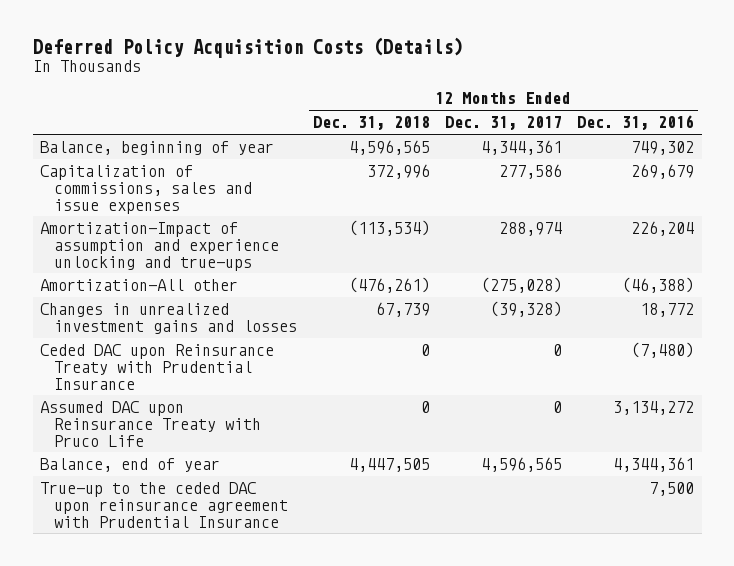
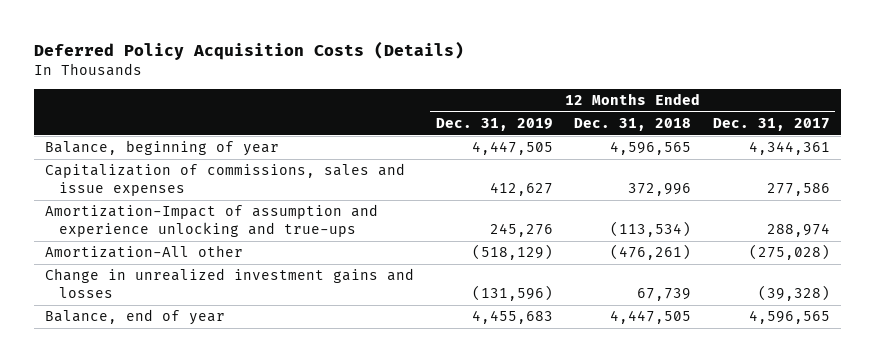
[577,115,695,131] Dec. 31, 2016 -> none
none -> [435,117,553,131] Dec. 31, 2019
[40,344,275,390] Ceded DAC upon Reinsurance Treaty with Prudential Insurance -> none
[40,401,262,447] Assumed DAC upon Reinsurance Treaty with Pruco Life -> none
[40,303,298,334] Changes in unrealized investment gains and losses -> [45,268,415,298] Change in unrealized investment gains and losses
[40,482,289,528] True-up to the ceded DAC upon reinsurance agreement with Prudential Insurance -> none

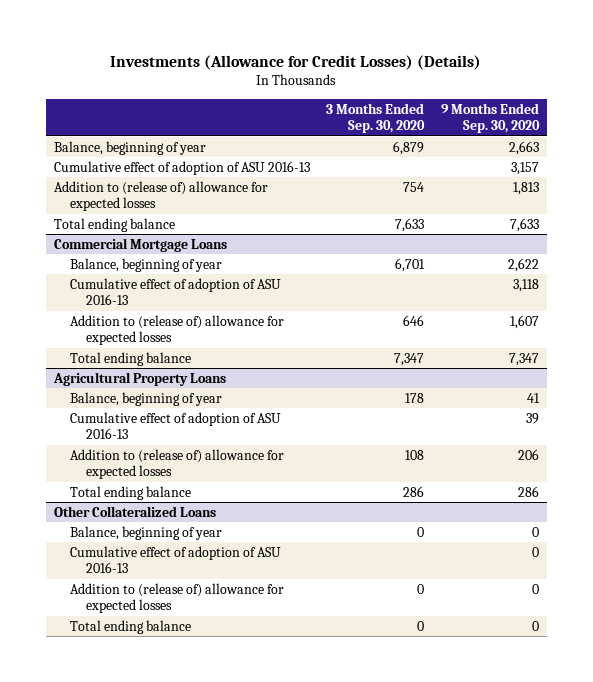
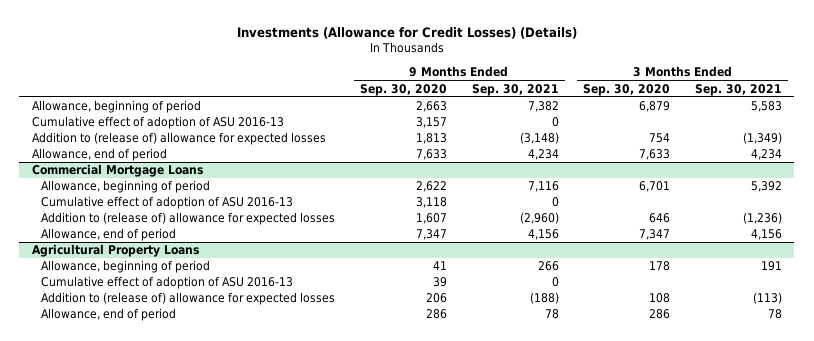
none -> [471,83,559,96] Sep. 30, 2021
none -> [695,83,783,96] Sep. 30, 2021
[54,140,207,155] Balance, beginning of year -> [31,100,201,114] Allowance, beginning of period
[54,217,176,232] Total ending balance -> [31,148,167,162] Allowance, end of period
[70,257,223,272] Balance, beginning of year -> [41,180,211,194] Allowance, beginning of period
[70,351,192,366] Total ending balance -> [41,228,177,242] Allowance, end of period
[70,391,223,406] Balance, beginning of year -> [41,260,211,274] Allowance, beginning of period
[54,505,217,517] Other Collateralized Loans -> none
[70,525,223,540] Balance, beginning of year -> none
[70,545,282,574] Cumulative effect of adoption of ASU 2016-13 -> none
[70,582,285,614] Addition to (release of) allowance for expected losses -> none
[70,619,192,634] Total ending balance -> none
[70,485,192,500] Total ending balance -> [41,308,177,322] Allowance, end of period

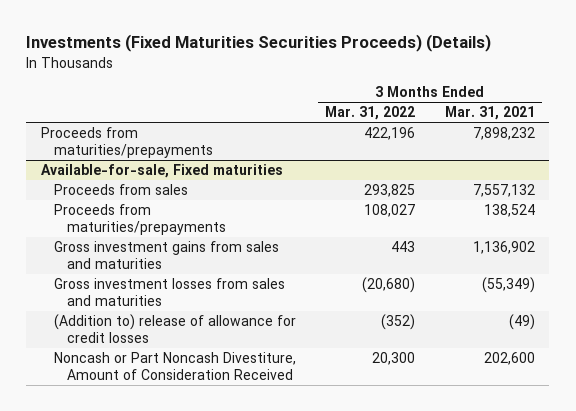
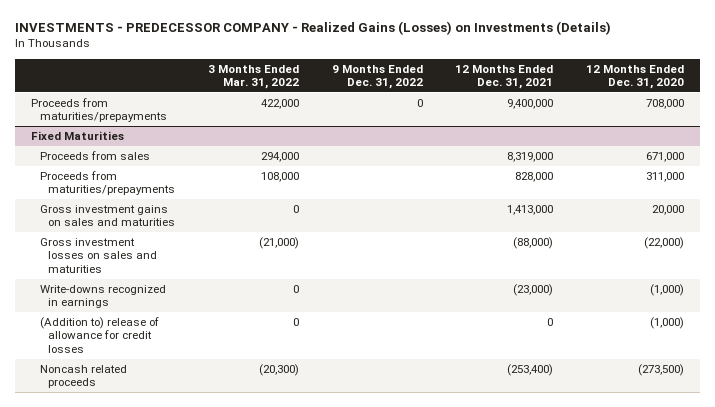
[26,34,492,53] Investments (Fixed Maturities Securities Proceeds) (Details) -> [14,21,611,36] INVESTMENTS - PREDECESSOR COMPANY - Realized Gains (Losses) on Investments (Details)
[444,106,535,121] Mar. 31, 2021 -> none
none -> [331,64,423,90] 9 Months Ended Dec. 31, 2022
none -> [455,64,554,90] 12 Months Ended Dec. 31, 2021
none -> [586,64,685,90] 12 Months Ended Dec. 31, 2020
[40,164,283,179] Available-for-sale, Fixed maturities -> none
[54,352,297,381] Noncash or Part Noncash Divestiture, Amount of Consideration Received -> none
[364,127,416,141] 422,196 -> [260,98,299,109] 422,000
none -> [30,130,124,140] Fixed Maturities
[364,184,416,198] 293,825 -> [260,151,299,162] 294,000
[364,204,416,218] 108,027 -> [260,171,299,182] 108,000
[54,241,280,270] Gross investment gains from sales and maturities -> [39,204,176,227] Gross investment gains on sales and maturities
[391,241,416,253] 443 -> [292,204,299,213] 0
[54,278,286,307] Gross investment losses from sales and maturities -> [39,237,158,273] Gross investment losses on sales and maturities
[362,277,416,294] (20,680) -> [258,236,299,249] (21,000)
none -> [39,284,166,309] Write-downs recognized in earnings
[381,314,416,331] (352) -> [292,317,299,326] 0
none -> [39,364,127,389] Noncash related proceeds

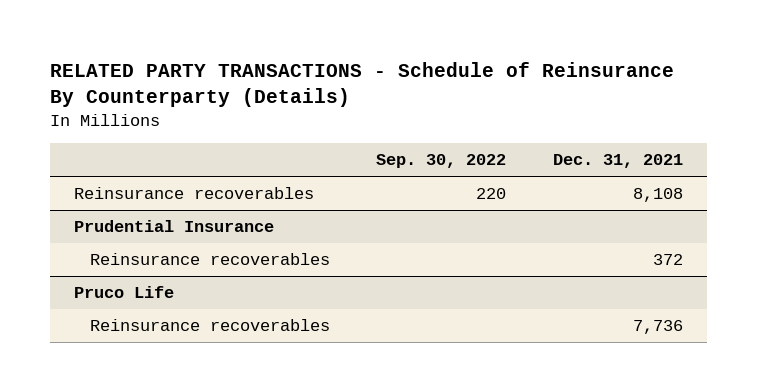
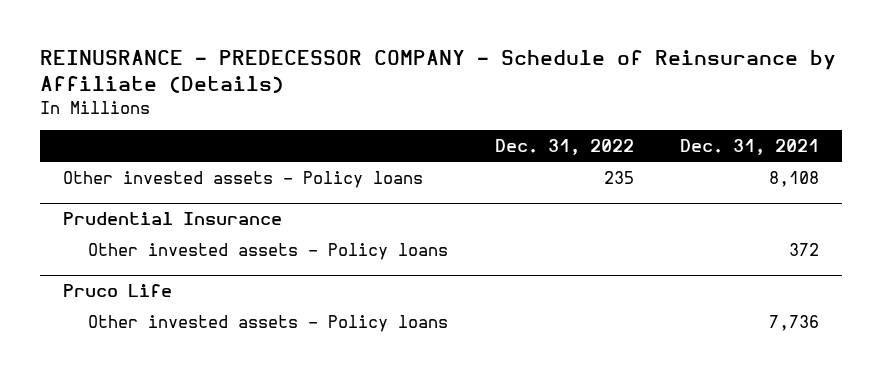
[50,61,675,108] RELATED PARTY TRANSACTIONS - Schedule of Reinsurance By Counterparty (Details) -> [39,50,836,94] REINUSRANCE - PREDECESSOR COMPANY - Schedule of Reinsurance by Affiliate (Details)
[376,154,507,169] Sep. 30, 2022 -> none
none -> [494,139,634,156] Dec. 31, 2022
[73,187,314,200] Reinsurance recoverables -> [62,170,423,188] Other invested assets - Policy loans
[89,253,330,266] Reinsurance recoverables -> [88,242,449,260] Other invested assets - Policy loans
[89,319,330,332] Reinsurance recoverables -> [88,314,449,332] Other invested assets - Policy loans

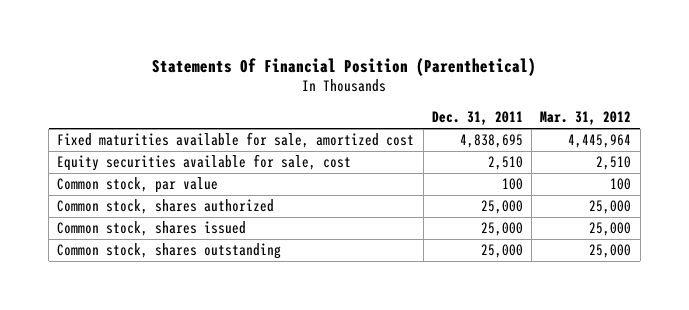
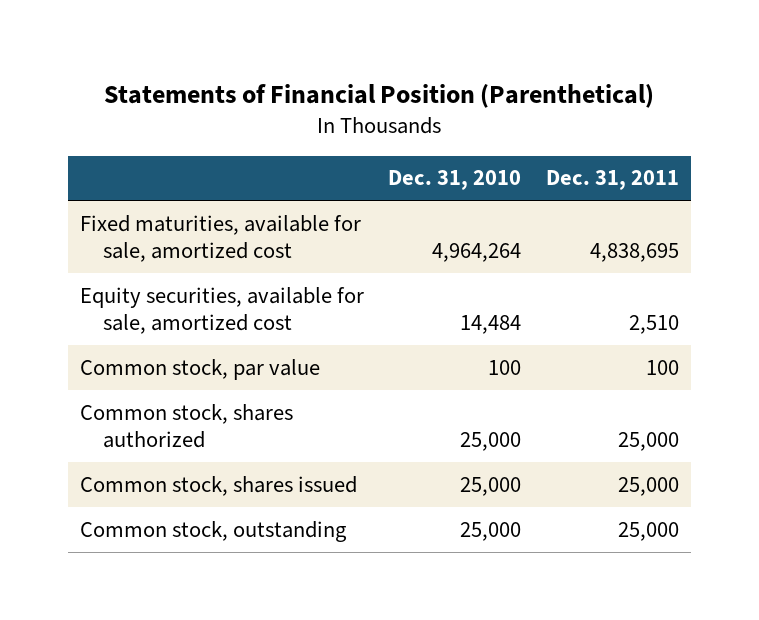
[152,57,537,76] Statements Of Financial Position (Parenthetical) -> [104,83,655,108] Statements of Financial Position (Parenthetical)
[540,111,632,126] Mar. 31, 2012 -> none
none -> [388,170,522,191] Dec. 31, 2010
[57,132,415,149] Fixed maturities available for sale, amortized cost -> [79,214,361,262] Fixed maturities, available for sale, amortized cost
[57,154,352,172] Equity securities available for sale, cost -> [79,286,364,334] Equity securities, available for sale, amortized cost
[57,243,282,260] Common stock, shares outstanding -> [79,520,347,542] Common stock, outstanding

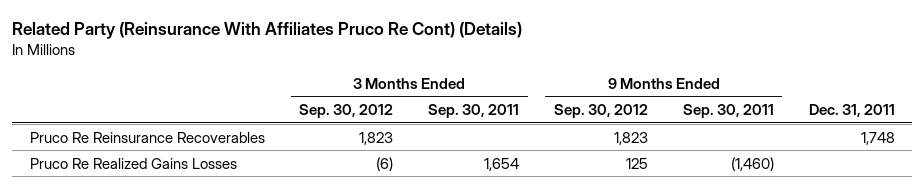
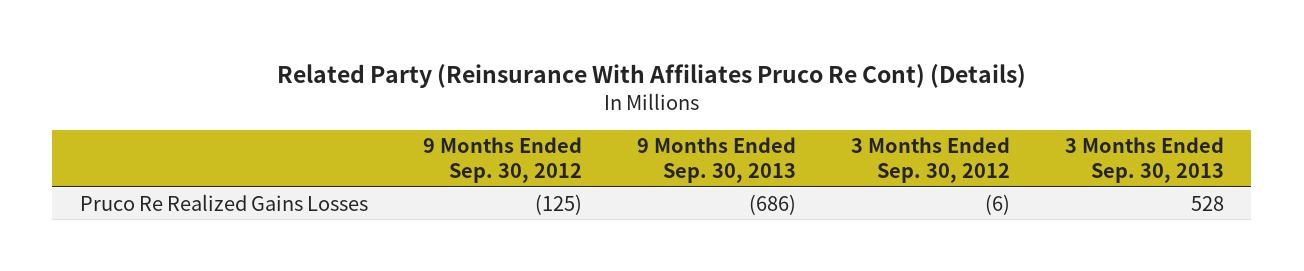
[428,104,520,119] Sep. 30, 2011 -> none
[682,104,774,119] Sep. 30, 2011 -> none
[808,104,895,118] Dec. 31, 2011 -> none
none -> [636,137,796,184] 9 Months Ended Sep. 30, 2013
none -> [1064,137,1224,184] 3 Months Ended Sep. 30, 2013
[29,131,265,143] Pruco Re Reinsurance Recoverables -> none
[625,157,648,169] 125 -> [534,193,582,215] (125)

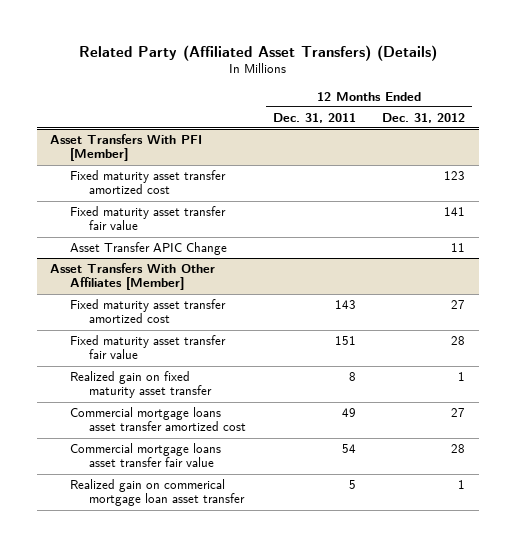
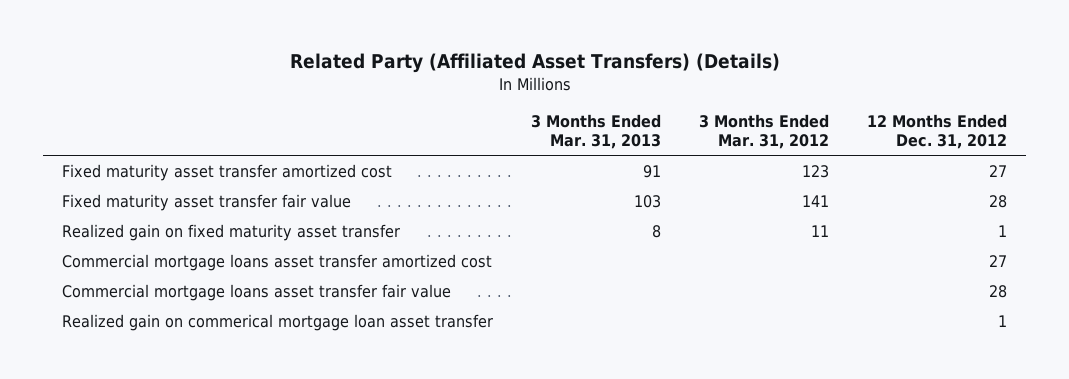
[272,112,356,123] Dec. 31, 2011 -> none
none -> [531,113,662,150] 3 Months Ended Mar. 31, 2013
none -> [699,113,830,150] 3 Months Ended Mar. 31, 2012
[50,133,203,162] Asset Transfers With PFI [Member] -> none
[69,169,226,195] Fixed maturity asset transfer amortized cost -> none
[69,205,226,231] Fixed maturity asset transfer fair value -> none
[69,241,227,255] Asset Transfer APIC Change -> none
[50,262,216,291] Asset Transfers With Other Affiliates [Member] -> none

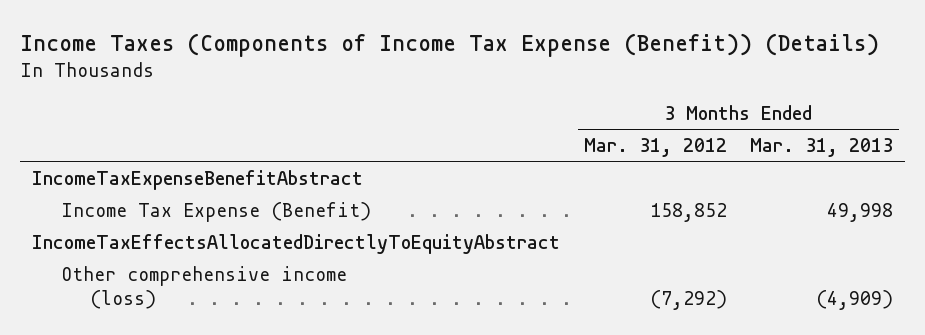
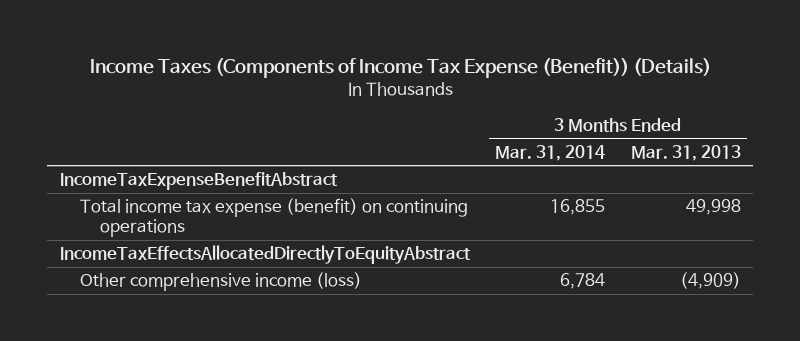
[583,137,727,157] Mar. 31, 2012 -> none
none -> [495,145,606,162] Mar. 31, 2014
[60,201,371,222] Income Tax Expense (Benefit) -> [80,198,469,238] Total income tax expense (benefit) on continuing operations

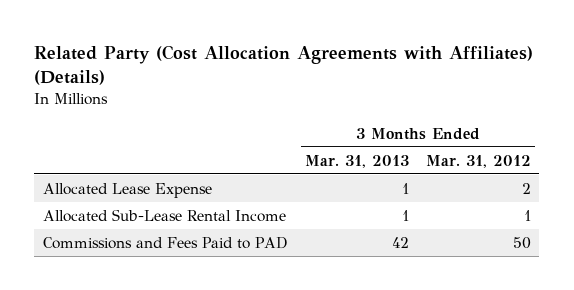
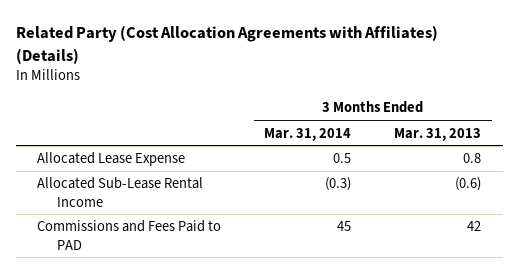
[425,154,531,168] Mar. 31, 2012 -> none
none -> [264,127,352,141] Mar. 31, 2014
[401,182,409,194] 1 -> [463,153,482,164] 0.8
[401,209,409,221] 1 -> [455,177,482,192] (0.6)

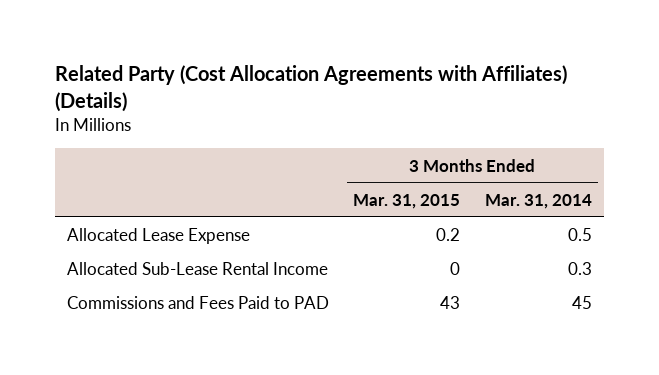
[394,127,482,141] Mar. 31, 2013 -> none
none -> [353,193,461,209] Mar. 31, 2015
[325,177,352,192] (0.3) -> [567,262,592,276] 0.3

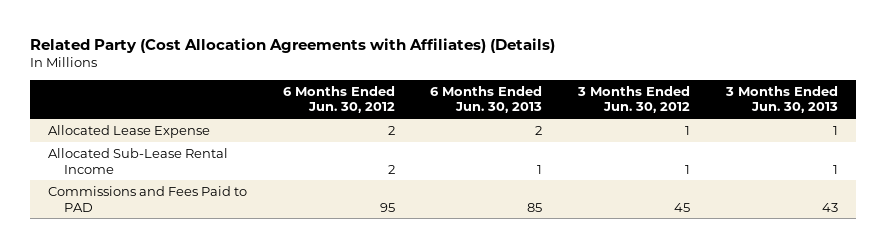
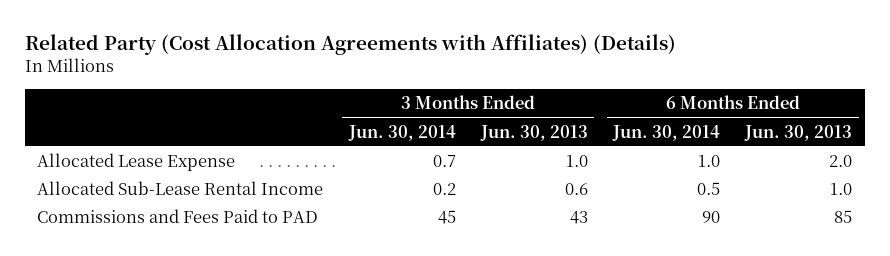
[282,85,395,114] 6 Months Ended Jun. 30, 2012 -> none
[577,85,691,114] 3 Months Ended Jun. 30, 2012 -> none
none -> [347,124,456,141] Jun. 30, 2014
none -> [612,124,721,141] Jun. 30, 2014
[535,125,543,135] 2 -> [829,155,853,168] 2.0
[833,125,839,135] 1 -> [565,155,588,168] 1.0
[537,164,543,174] 1 -> [830,183,853,196] 1.0
[833,164,839,174] 1 -> [564,183,588,196] 0.6

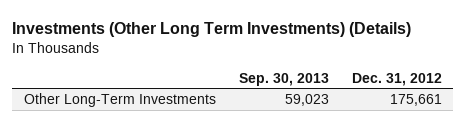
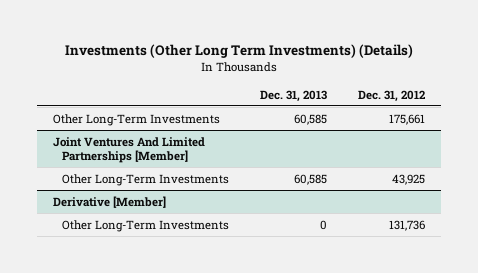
[238,72,329,86] Sep. 30, 2013 -> none
none -> [259,89,327,102] Dec. 31, 2013
none -> [52,136,205,164] Joint Ventures And Limited Partnerships [Member]
none -> [61,173,229,186] Other Long-Term Investments
none -> [52,195,166,208] Derivative [Member]
none -> [61,219,229,232] Other Long-Term Investments

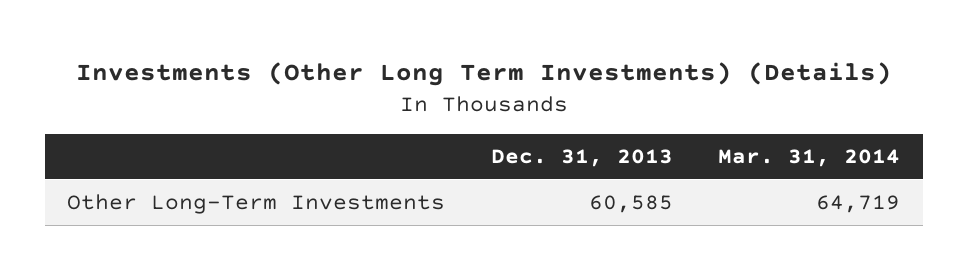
[357,89,425,102] Dec. 31, 2012 -> none
none -> [718,148,901,167] Mar. 31, 2014
[52,136,205,164] Joint Ventures And Limited Partnerships [Member] -> none
[61,173,229,186] Other Long-Term Investments -> none
[52,195,166,208] Derivative [Member] -> none
[61,219,229,232] Other Long-Term Investments -> none

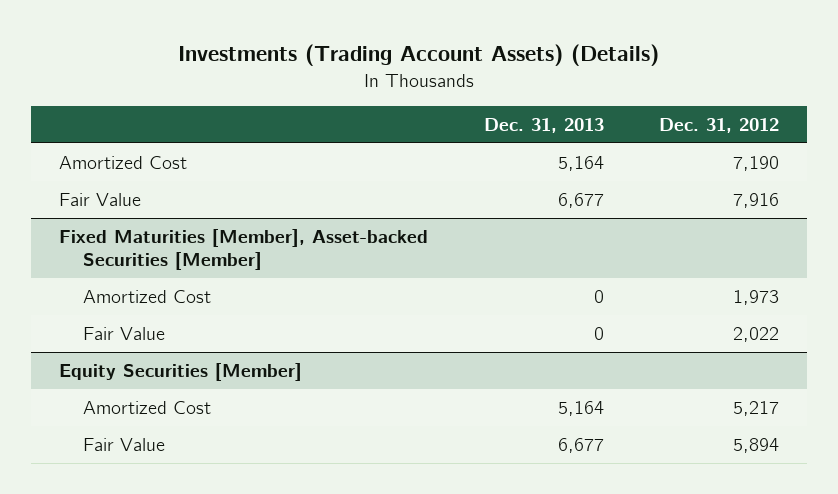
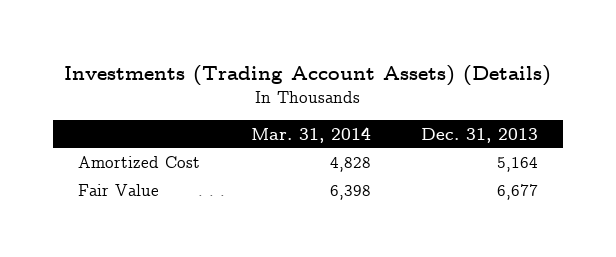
[659,117,780,133] Dec. 31, 2012 -> none
none -> [250,126,371,143] Mar. 31, 2014
[59,229,429,270] Fixed Maturities [Member], Asset-backed Securities [Member] -> none
[83,290,212,304] Amortized Cost -> none
[83,327,166,341] Fair Value -> none
[59,363,303,382] Equity Securities [Member] -> none
[83,401,212,415] Amortized Cost -> none
[83,438,166,452] Fair Value -> none

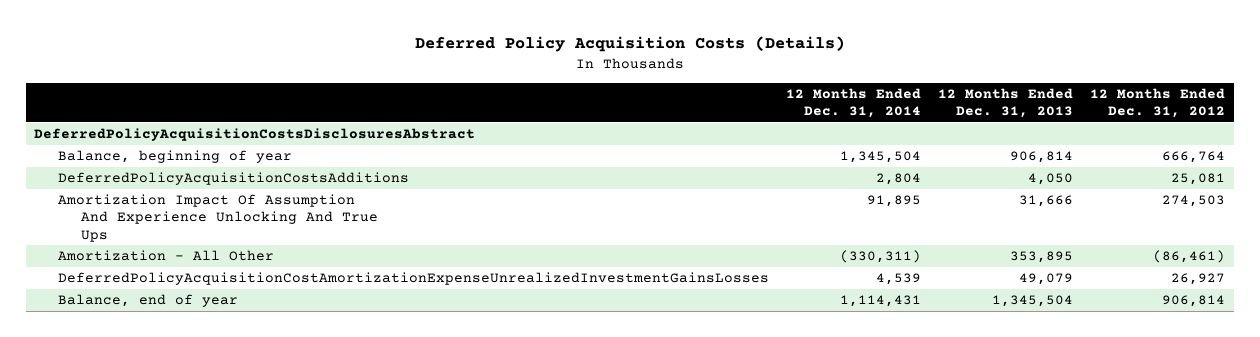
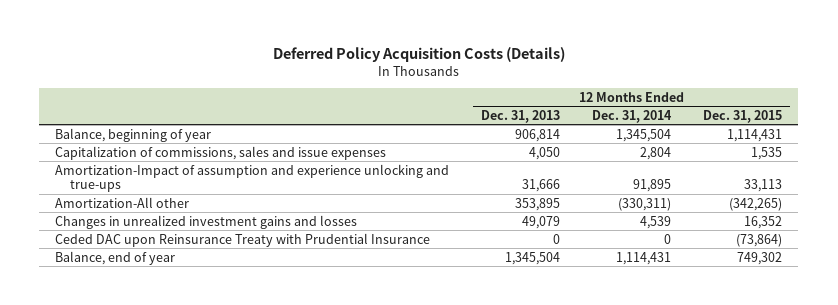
[1090,88,1226,119] 12 Months Ended Dec. 31, 2012 -> none
none -> [703,109,783,123] Dec. 31, 2015
[34,128,476,142] DeferredPolicyAcquisitionCostsDisclosuresAbstract -> none
[57,172,409,186] DeferredPolicyAcquisitionCostsAdditions -> [55,145,387,160] Capitalization of commissions, sales and issue expenses
[57,194,378,242] Amortization Impact Of Assumption And Experience Unlocking And True Ups -> [55,163,450,193] Amortization-Impact of assumption and experience unlocking and true-ups
[57,250,274,262] Amortization - All Other -> [55,196,190,208] Amortization-All other
[57,272,769,286] DeferredPolicyAcquisitionCostAmortizationExpenseUnrealizedInvestmentGainsLosses -> [55,214,358,229] Changes in unrealized investment gains and losses
none -> [55,232,431,247] Ceded DAC upon Reinsurance Treaty with Prudential Insurance

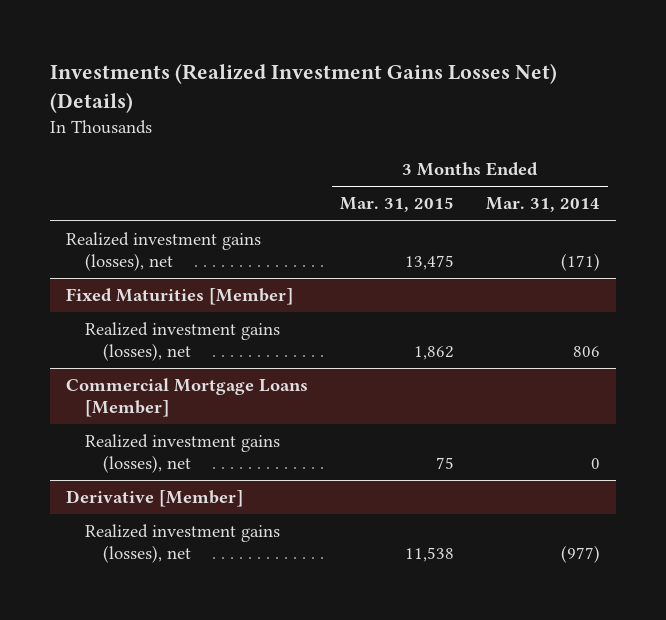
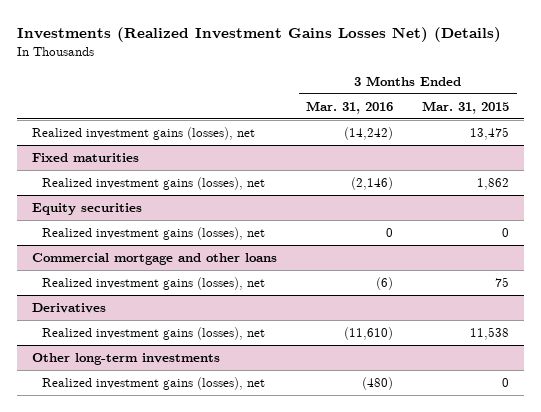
[486,197,601,213] Mar. 31, 2014 -> none
none -> [306,100,394,114] Mar. 31, 2016
[66,288,294,306] Fixed Maturities [Member] -> [31,153,139,163] Fixed maturities
none -> [31,203,142,216] Equity securities
none -> [42,227,266,241] Realized investment gains (losses), net
[66,378,309,418] Commercial Mortgage Loans [Member] -> [31,253,277,266] Commercial mortgage and other loans
[66,490,244,508] Derivative [Member] -> [31,303,106,314] Derivatives
none -> [31,353,220,366] Other long-term investments
none -> [42,377,266,391] Realized investment gains (losses), net

